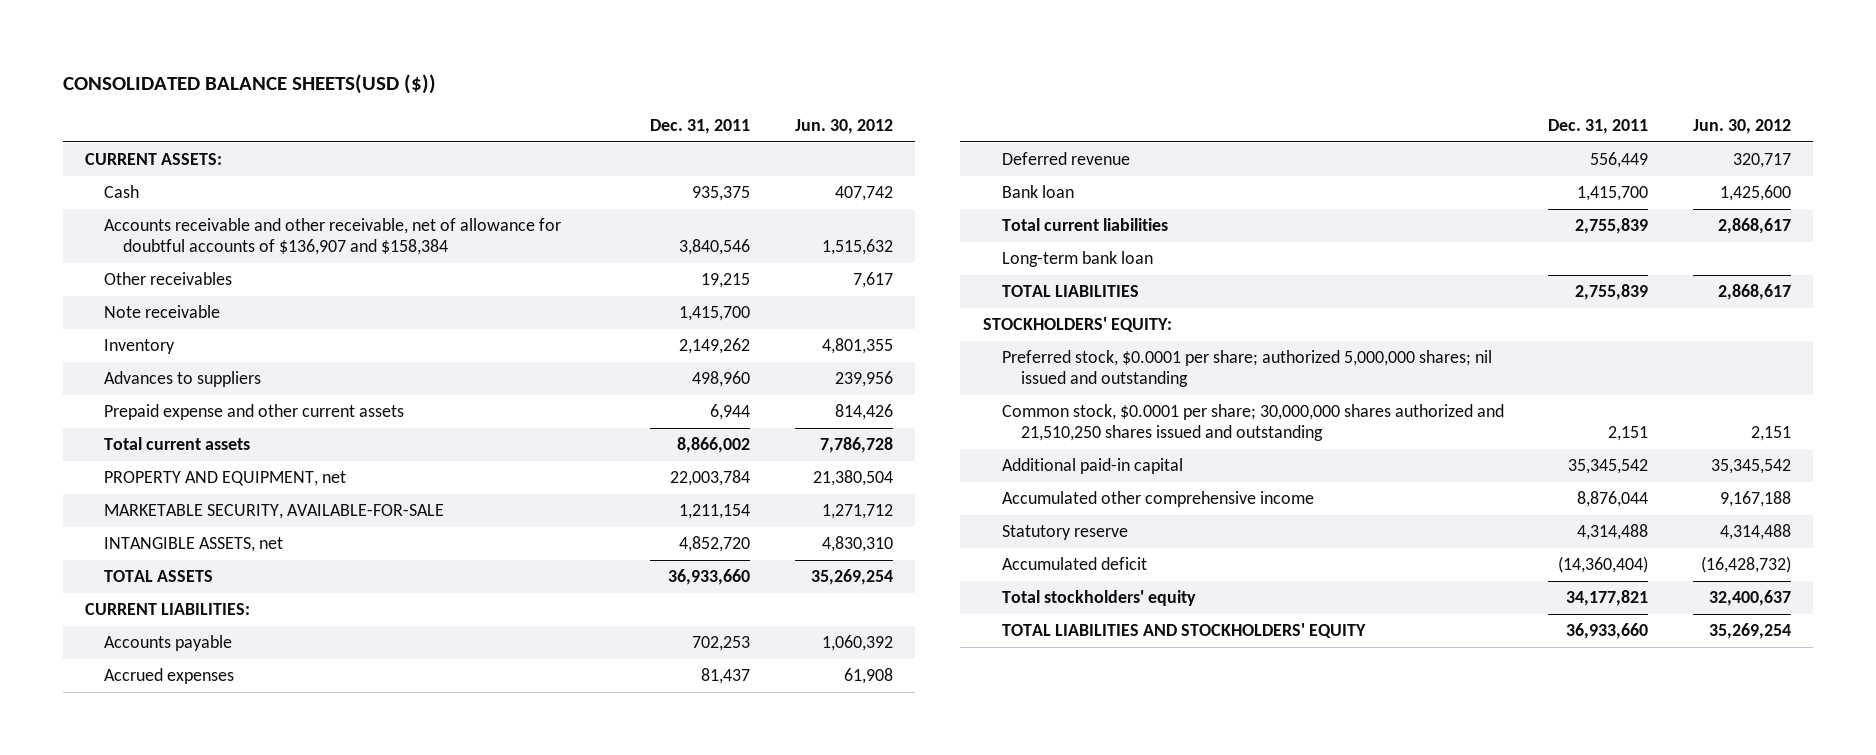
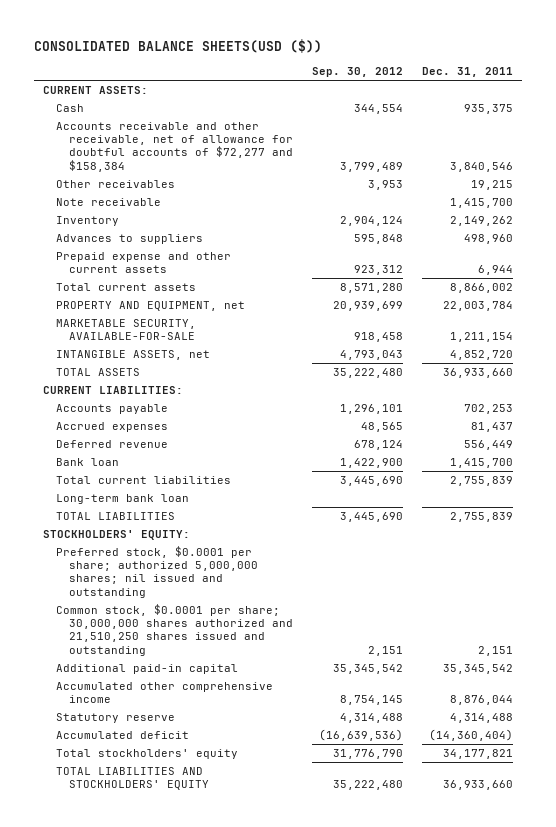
[795,118,894,134] Jun. 30, 2012 -> none
none -> [311,67,403,78] Sep. 30, 2012
[103,218,561,256] Accounts receivable and other receivable, net of allowance for doubtful accounts of $136,907 and $158,384 -> [55,122,293,172] Accounts receivable and other receivable, net of allowance for doubtful accounts of $72,277 and $158,384

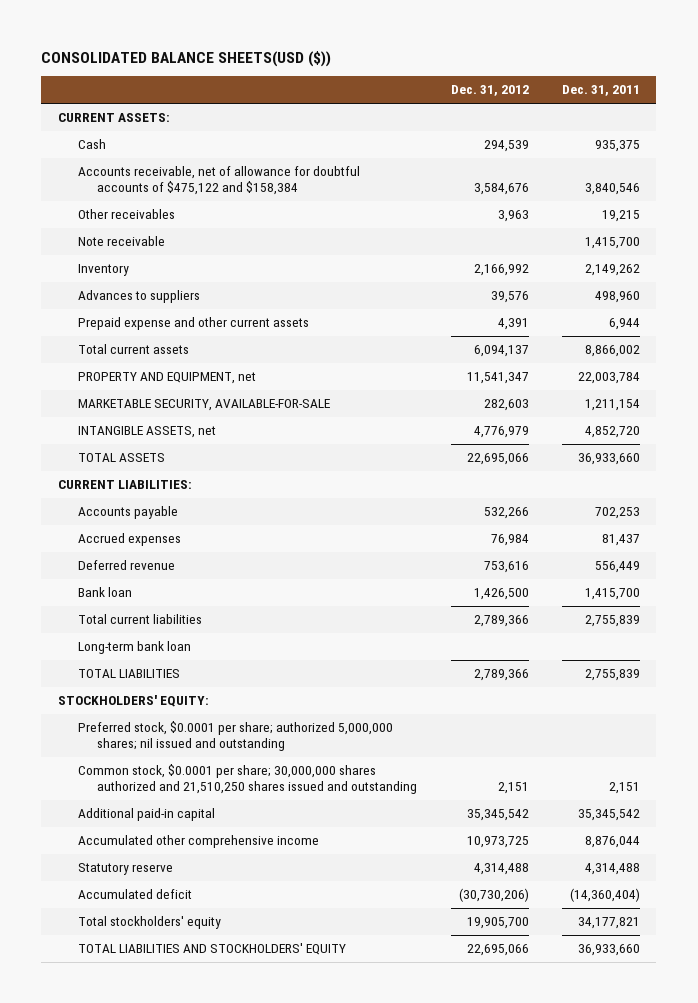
[311,67,403,78] Sep. 30, 2012 -> none
none -> [450,85,529,97] Dec. 31, 2012
[55,122,293,172] Accounts receivable and other receivable, net of allowance for doubtful accounts of $72,277 and $158,384 -> [77,166,360,196] Accounts receivable, net of allowance for doubtful accounts of $475,122 and $158,384

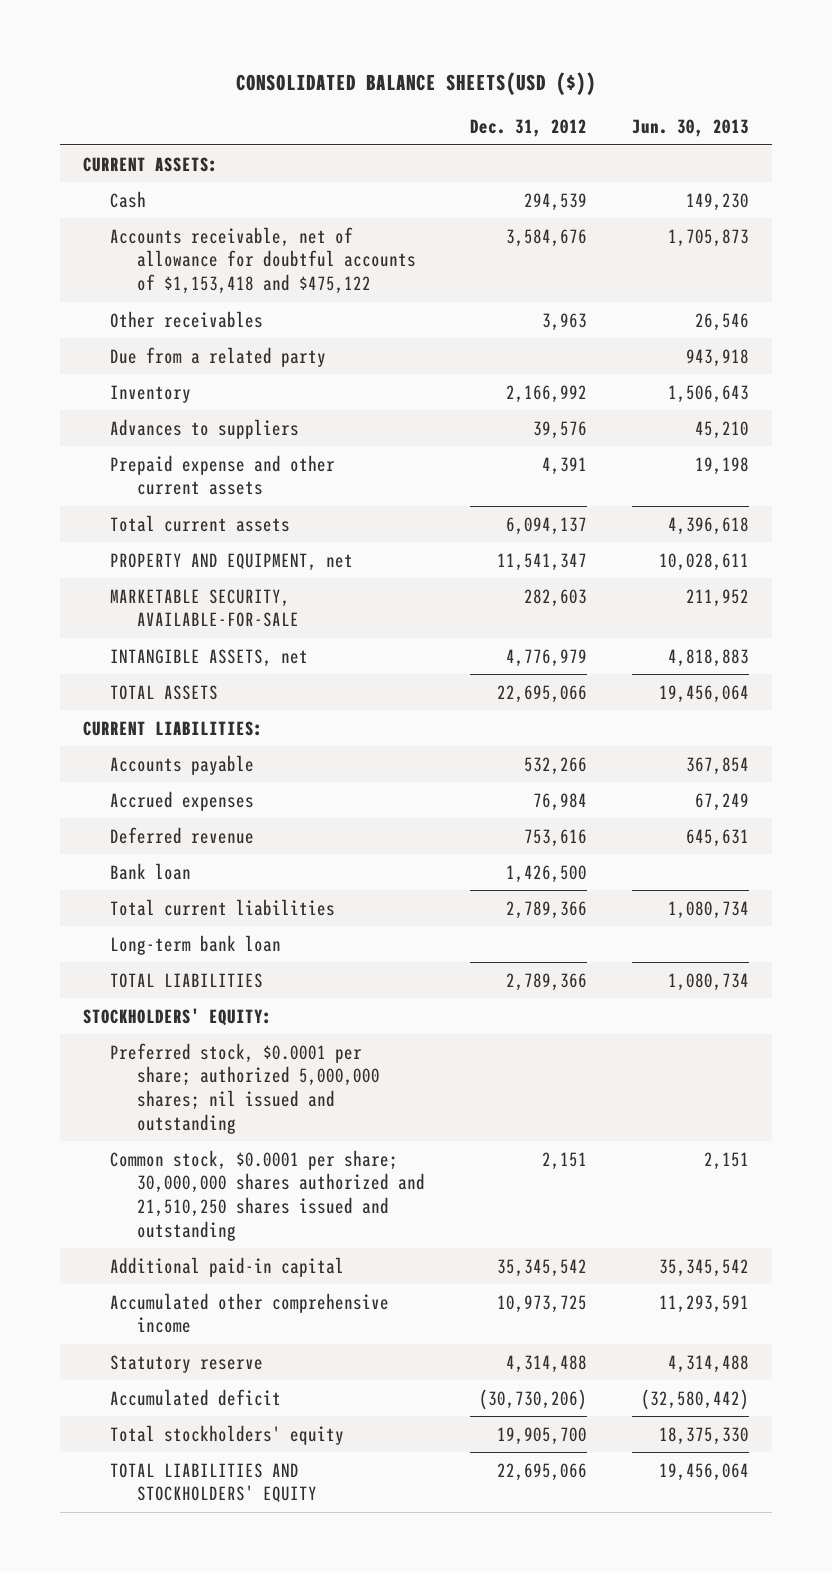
[561,85,640,97] Dec. 31, 2011 -> none
none -> [632,119,750,138] Jun. 30, 2013
[77,166,360,196] Accounts receivable, net of allowance for doubtful accounts of $475,122 and $158,384 -> [110,226,417,295] Accounts receivable, net of allowance for doubtful accounts of $1,153,418 and $475,122
[77,236,165,247] Note receivable -> none
none -> [110,346,327,367] Due from a related party

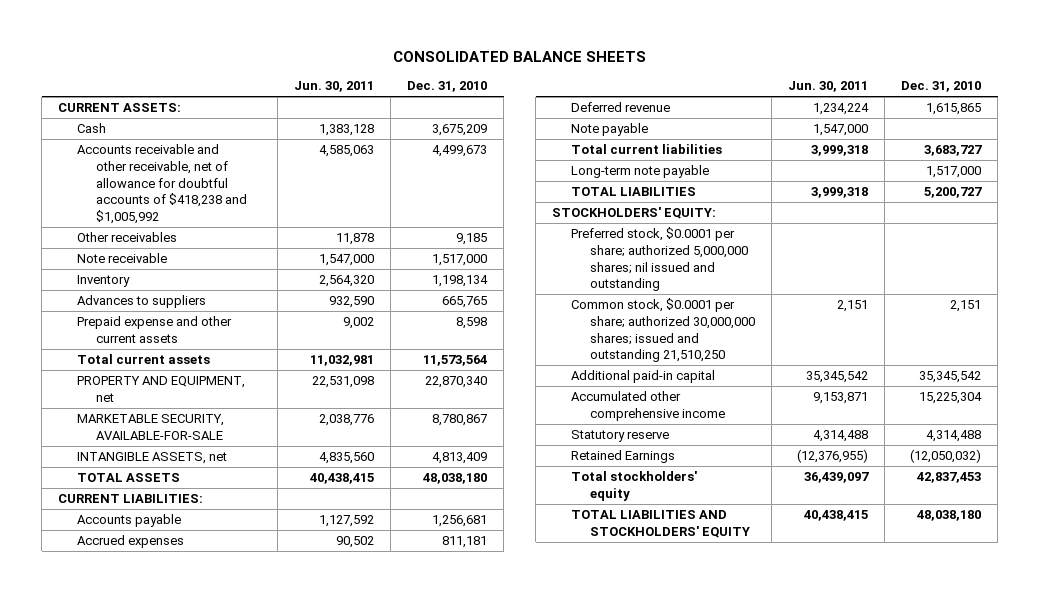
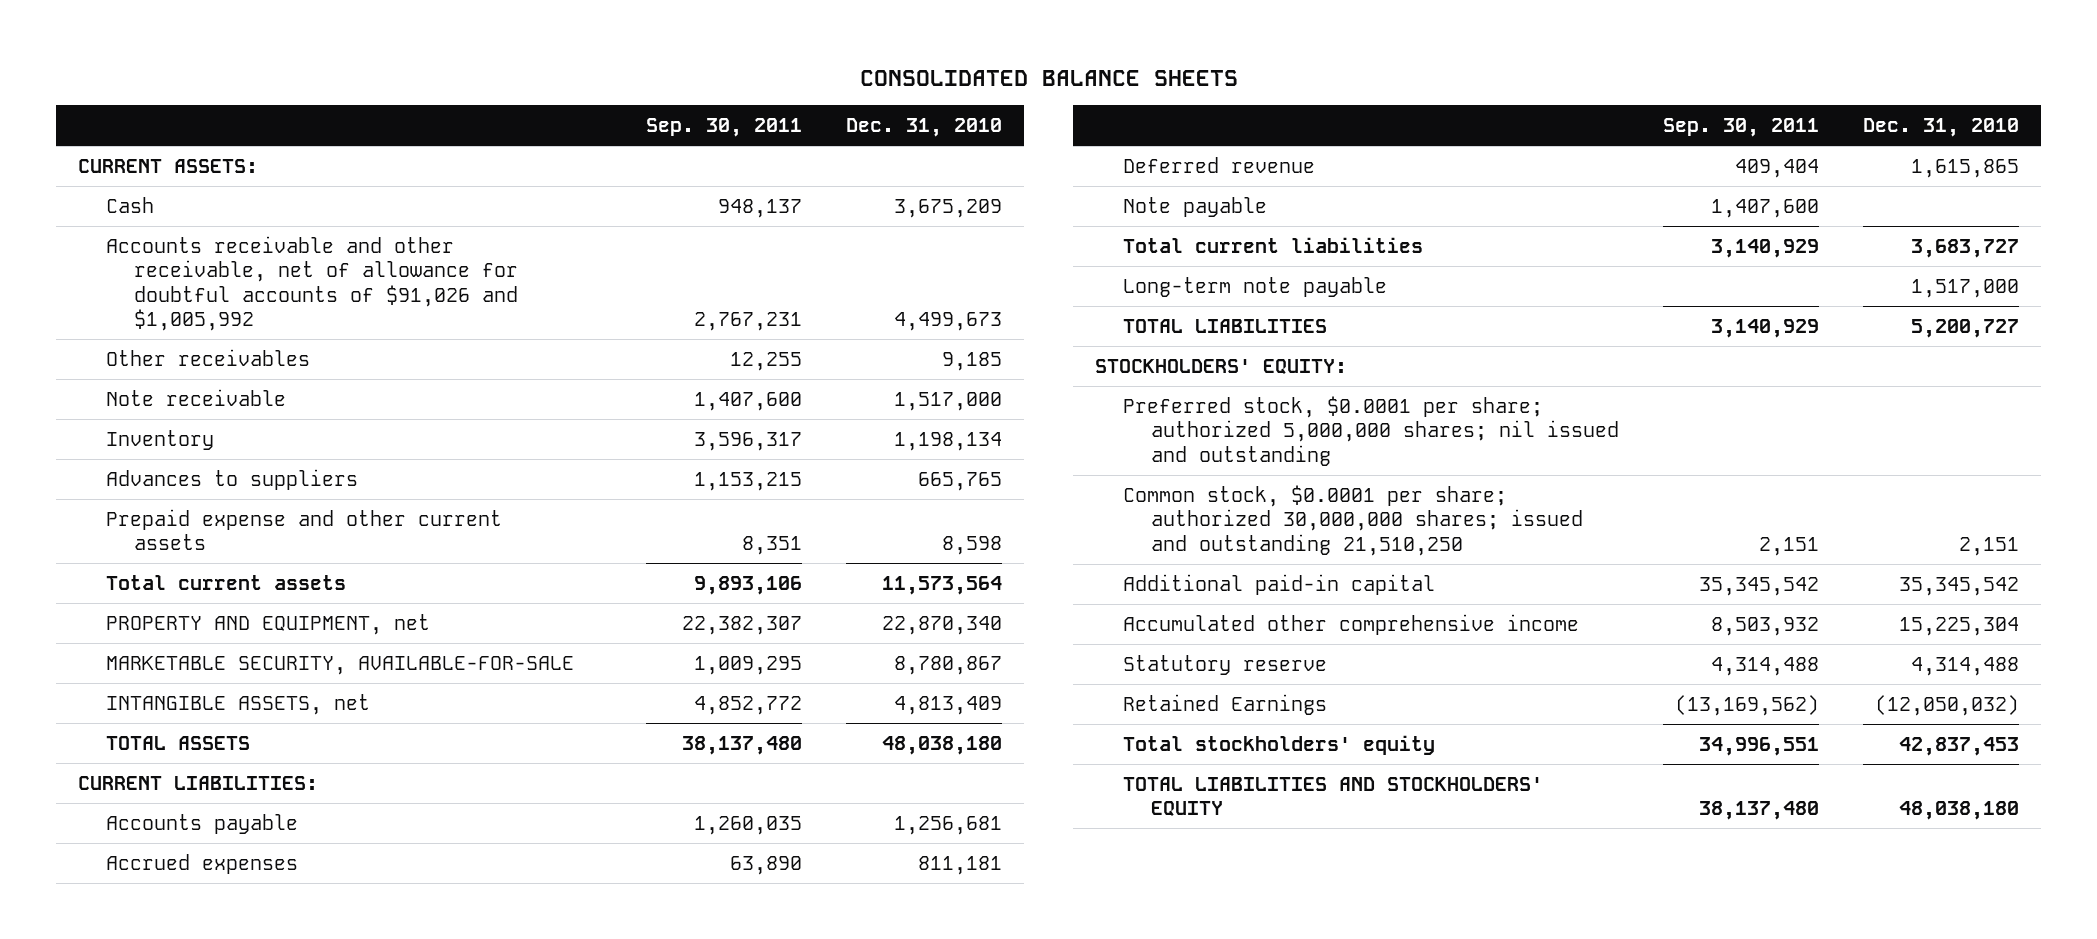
[294,81,375,93] Jun. 30, 2011 -> none
none -> [645,118,802,138] Sep. 30, 2011
[77,144,248,224] Accounts receivable and other receivable, net of allowance for doubtful accounts of $418,238 and $1,005,992 -> [105,235,518,332] Accounts receivable and other receivable, net of allowance for doubtful accounts of $91,026 and $1,005,992

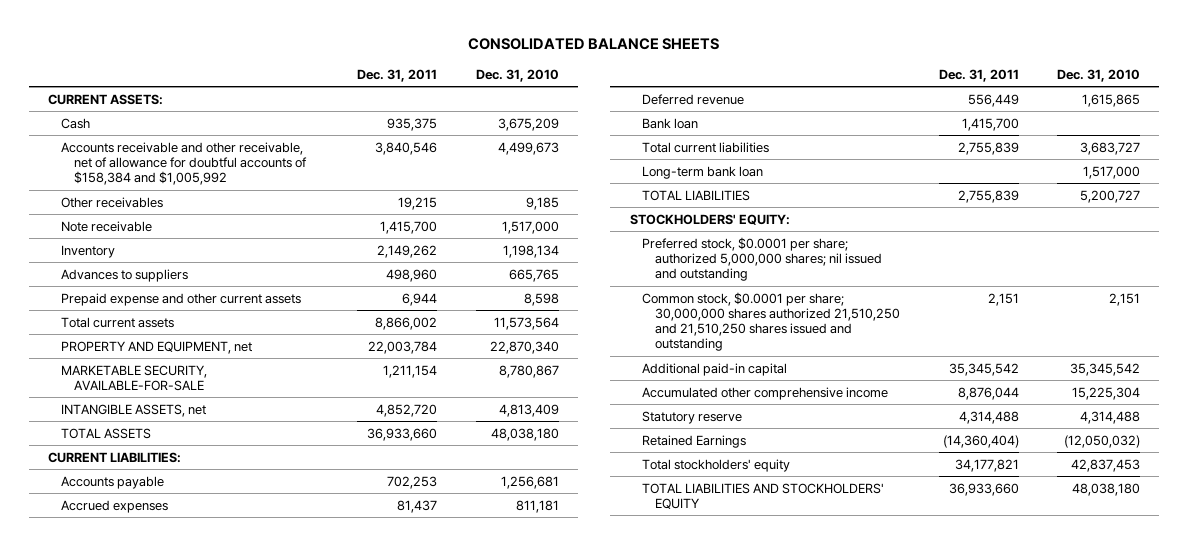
[645,118,802,138] Sep. 30, 2011 -> none
none -> [357,68,438,82] Dec. 31, 2011
[105,235,518,332] Accounts receivable and other receivable, net of allowance for doubtful accounts of $91,026 and $1,005,992 -> [60,141,307,186] Accounts receivable and other receivable, net of allowance for doubtful accounts of $158,384 and $1,005,992
[1123,196,1268,217] Note payable -> none
none -> [642,117,699,129] Bank loan
[1123,276,1388,297] Long-term note payable -> [642,165,764,179] Long-term bank loan
[1123,484,1583,556] Common stock, $0.0001 per share; authorized 30,000,000 shares; issued and outstanding 21,510,250 -> [642,291,901,352] Common stock, $0.0001 per share; 30,000,000 shares authorized 21,510,250 and 21,510,250 shares issued and outstanding

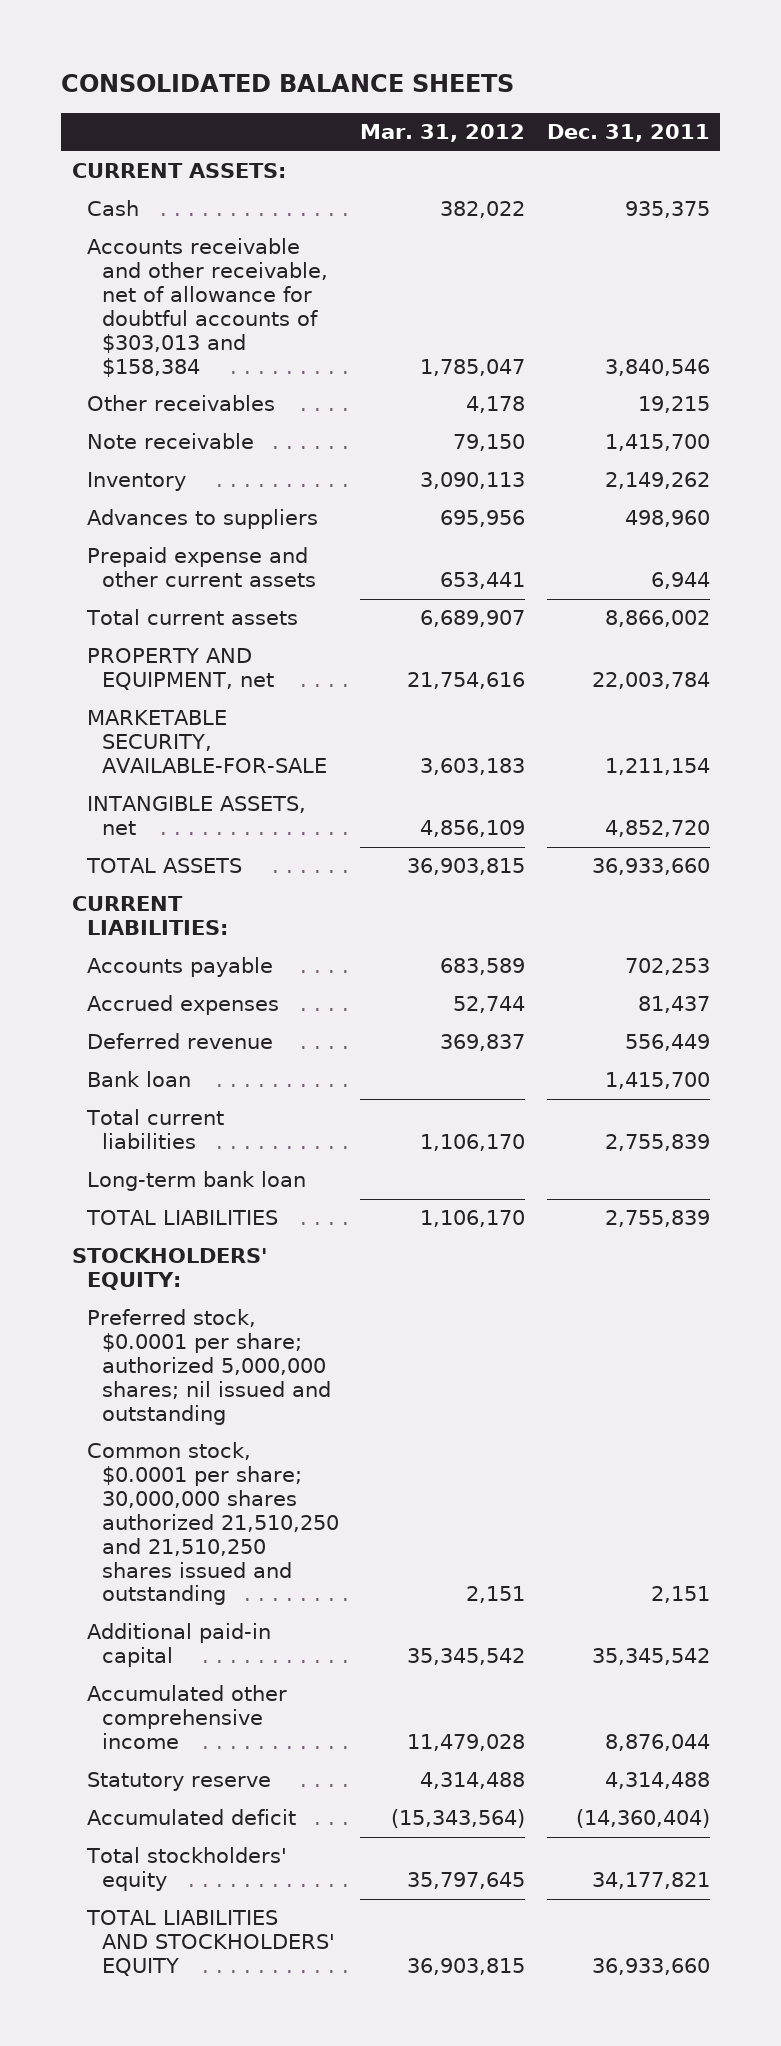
[475,68,559,82] Dec. 31, 2010 -> none
none -> [360,124,526,143] Mar. 31, 2012
[60,141,307,186] Accounts receivable and other receivable, net of allowance for doubtful accounts of $158,384 and $1,005,992 -> [86,238,328,377] Accounts receivable and other receivable, net of allowance for doubtful accounts of $303,013 and $158,384
[642,434,747,448] Retained Earnings -> [86,1809,296,1826] Accumulated deficit

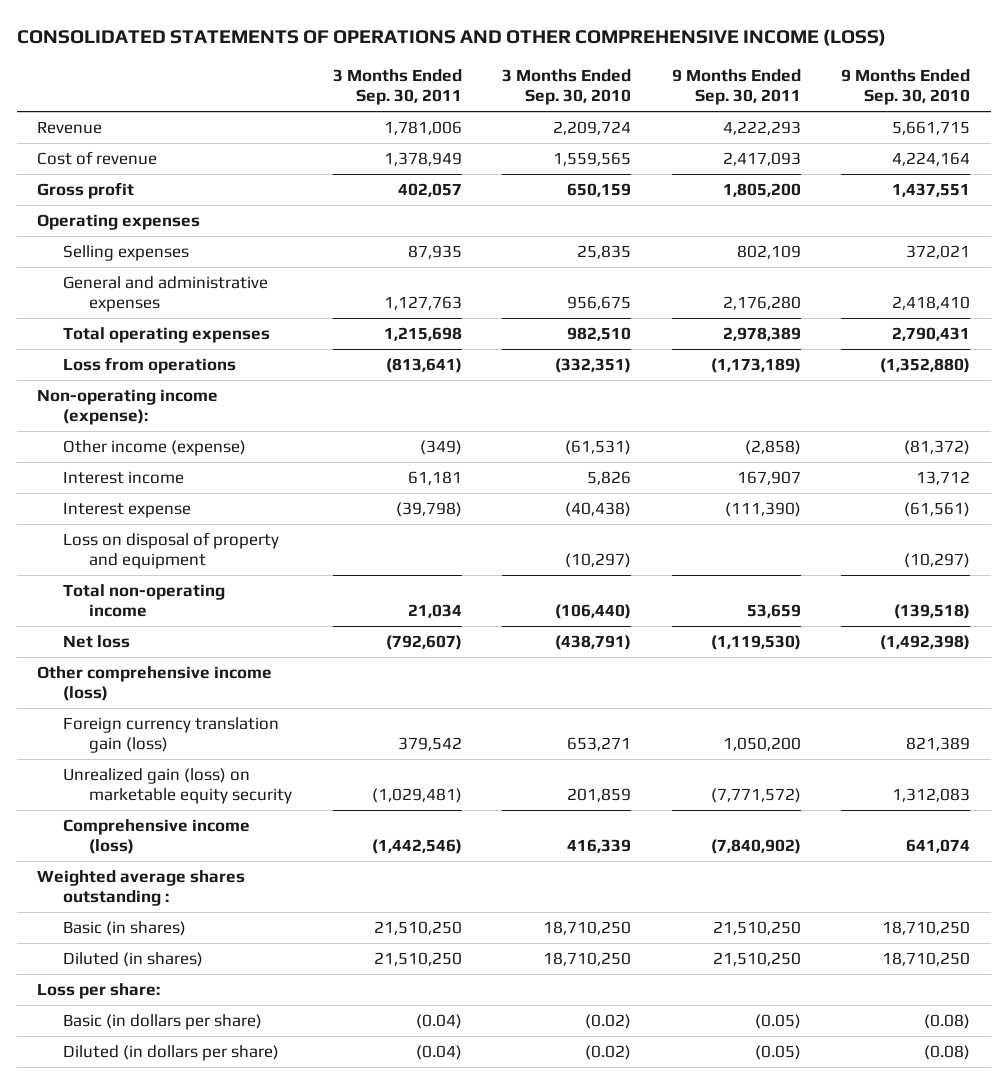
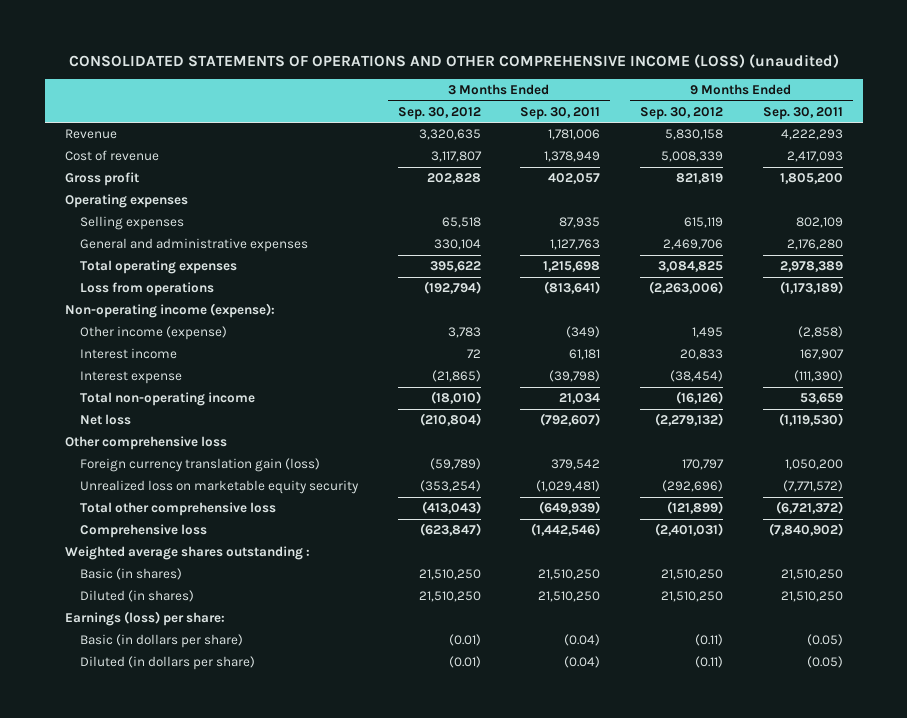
[17,29,887,47] CONSOLIDATED STATEMENTS OF OPERATIONS AND OTHER COMPREHENSIVE INCOME (LOSS) -> [68,53,839,68] CONSOLIDATED STATEMENTS OF OPERATIONS AND OTHER COMPREHENSIVE INCOME (LOSS) (unaudited)
[502,68,632,106] 3 Months Ended Sep. 30, 2010 -> none
[841,68,971,106] 9 Months Ended Sep. 30, 2010 -> none
none -> [397,106,481,120] Sep. 30, 2012
none -> [640,106,724,120] Sep. 30, 2012
[63,531,280,570] Loss on disposal of property and equipment -> none
[37,665,273,702] Other comprehensive income (loss) -> [64,436,227,451] Other comprehensive loss
[63,767,293,805] Unrealized gain (loss) on marketable equity security -> [80,480,360,495] Unrealized loss on marketable equity security
none -> [80,502,277,517] Total other comprehensive loss
[63,818,251,855] Comprehensive income (loss) -> [80,524,208,539] Comprehensive loss
[37,982,161,999] Loss per share: -> [64,611,225,627] Earnings (loss) per share:

